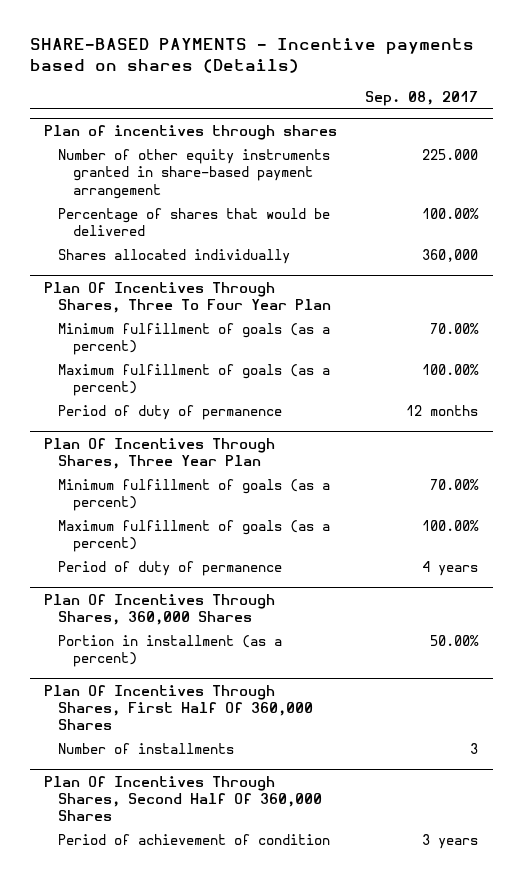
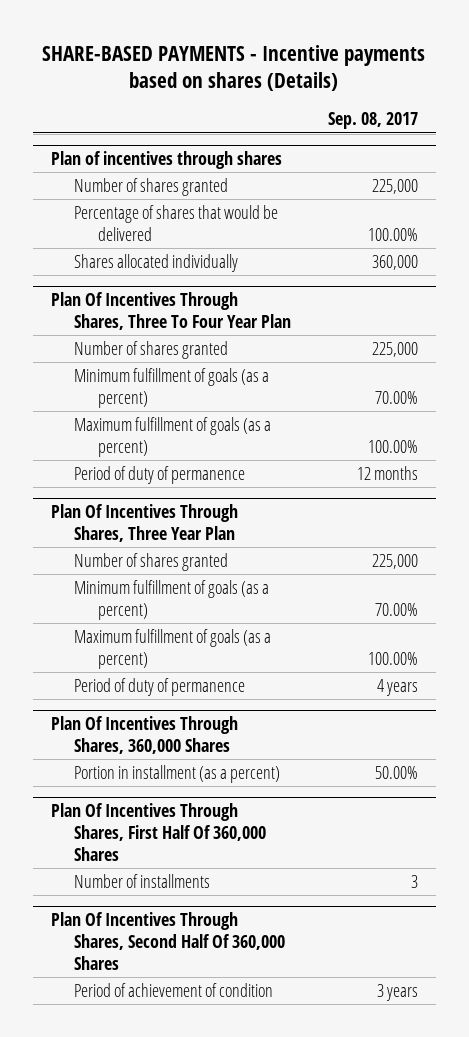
[58,149,331,199] Number of other equity instruments granted in share-based payment arrangement -> [74,177,229,196] Number of shares granted
[422,149,479,161] 225.000 -> [371,178,418,194] 225,000
none -> [74,340,229,359] Number of shares granted
none -> [74,552,229,571] Number of shares granted

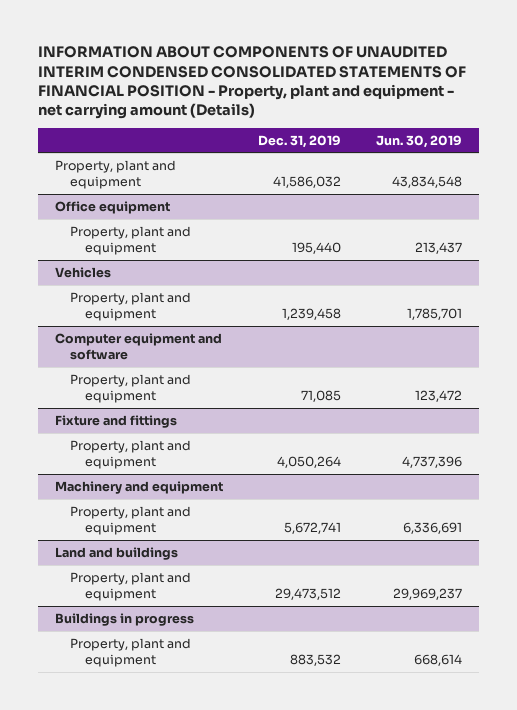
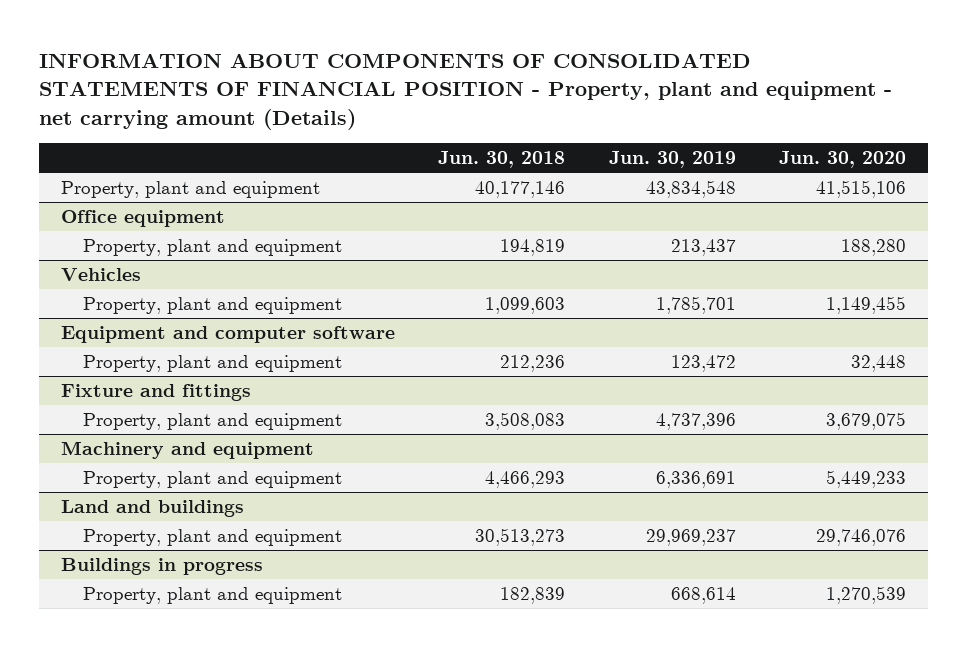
[37,46,466,120] INFORMATION ABOUT COMPONENTS OF UNAUDITED INTERIM CONDENSED CONSOLIDATED STATEMENTS OF FINANCIAL POSITION - Property, plant and equipment - net carrying amount (Details) -> [39,52,893,130] INFORMATION ABOUT COMPONENTS OF CONSOLIDATED STATEMENTS OF FINANCIAL POSITION - Property, plant and equipment - net carrying amount (Details)
[257,134,341,148] Dec. 31, 2019 -> none
none -> [438,151,566,169] Jun. 30, 2018
none -> [779,151,907,169] Jun. 30, 2020
[55,332,223,361] Computer equipment and software -> [60,325,395,343] Equipment and computer software

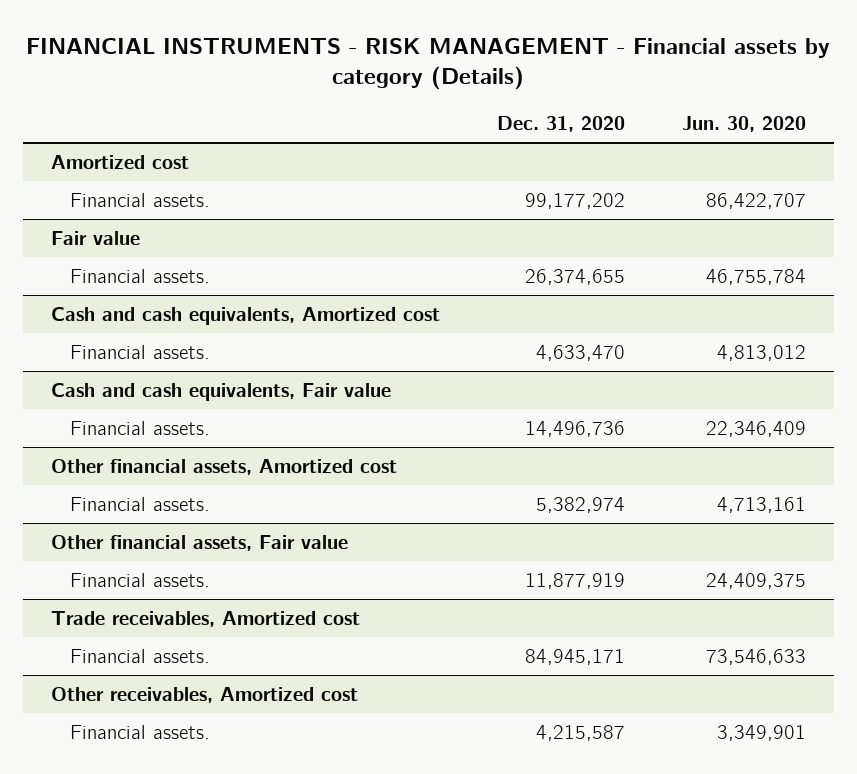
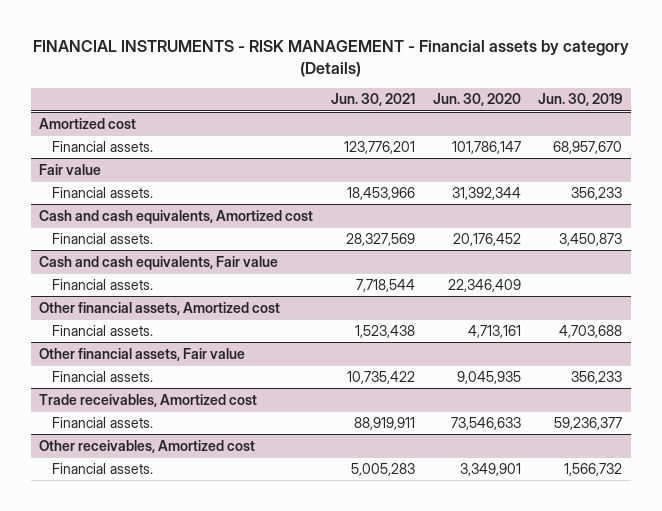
[496,115,625,132] Dec. 31, 2020 -> none
none -> [331,93,416,107] Jun. 30, 2021
none -> [538,93,623,107] Jun. 30, 2019
[705,192,806,209] 86,422,707 -> [451,140,521,154] 101,786,147
[705,268,806,285] 46,755,784 -> [451,186,521,200] 31,392,344
[716,344,806,361] 4,813,012 -> [452,232,521,246] 20,176,452
[705,572,806,589] 24,409,375 -> [456,370,521,384] 9,045,935

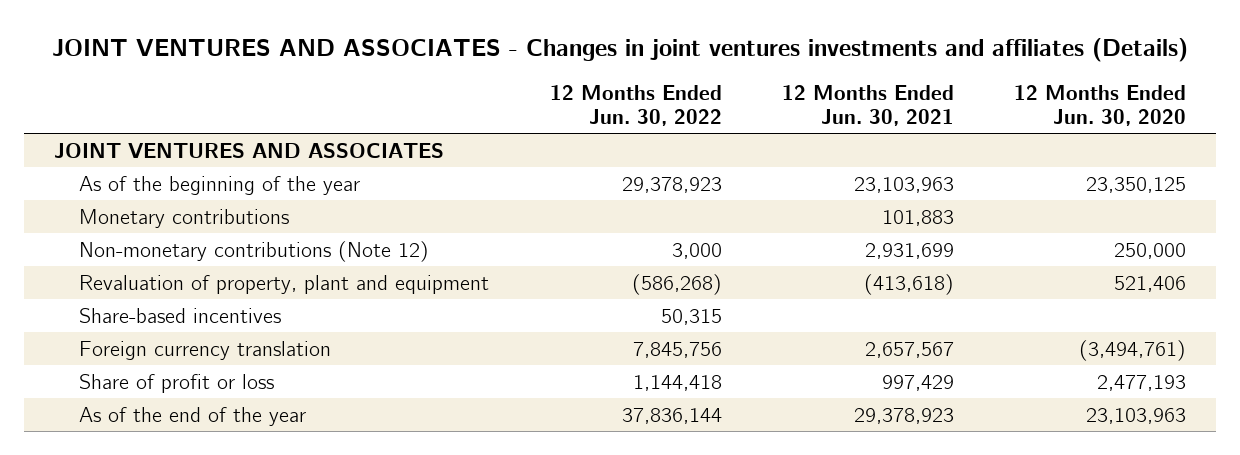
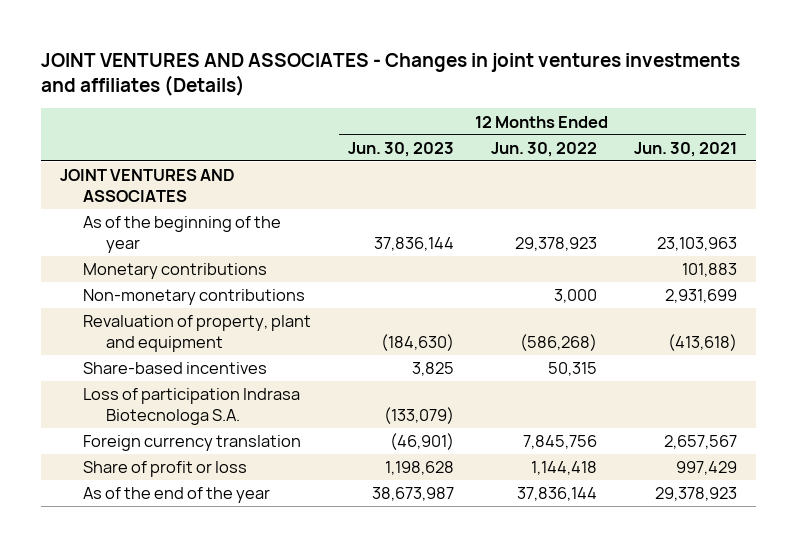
[1014,84,1187,126] 12 Months Ended Jun. 30, 2020 -> none
none -> [347,141,454,157] Jun. 30, 2023
[79,240,430,262] Non-monetary contributions (Note 12) -> [82,289,305,306] Non-monetary contributions
none -> [82,388,300,425] Loss of participation Indrasa Biotecnologa S.A.

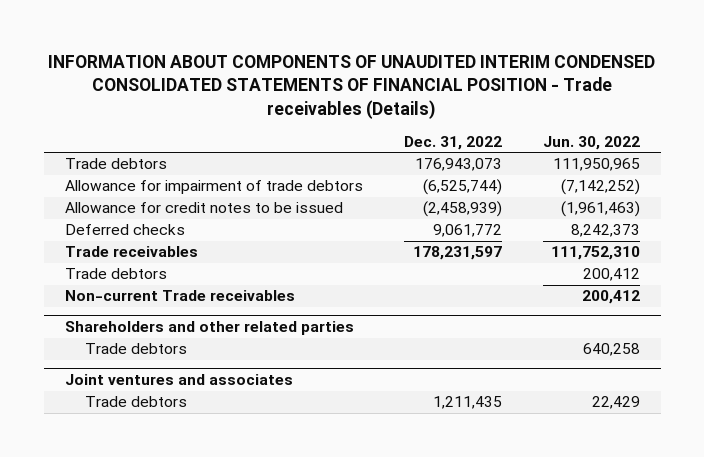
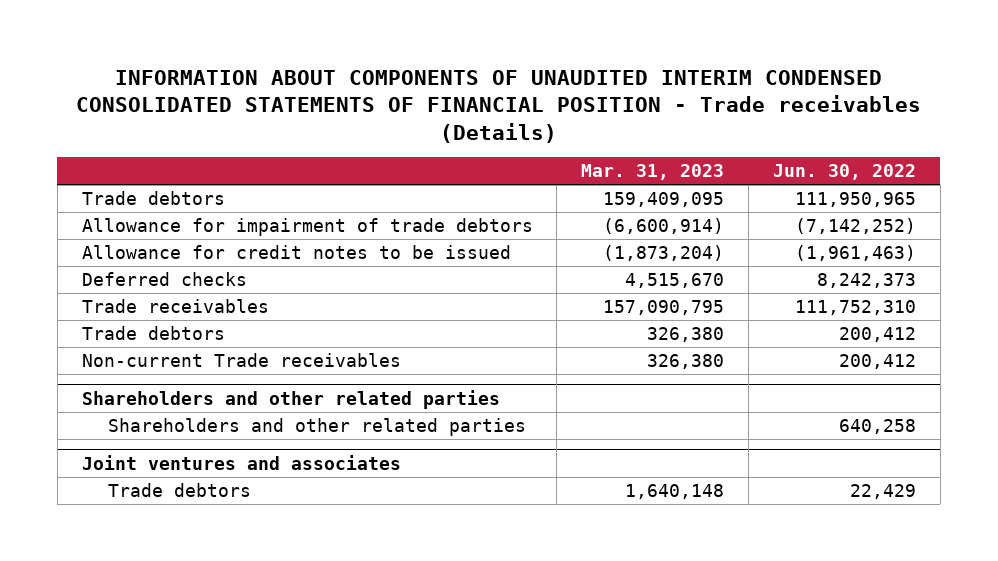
[403,135,502,150] Dec. 31, 2022 -> none
none -> [581,164,725,181] Mar. 31, 2023
[85,343,188,355] Trade debtors -> [107,418,526,437] Shareholders and other related parties

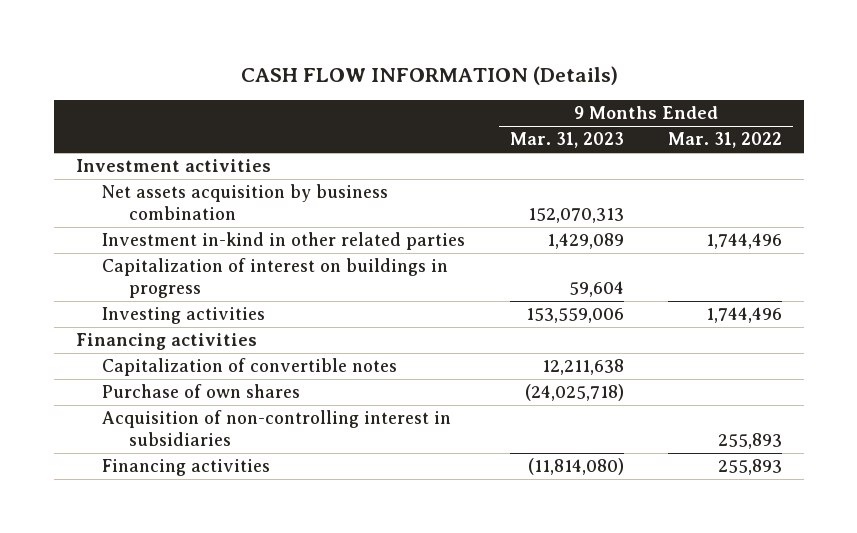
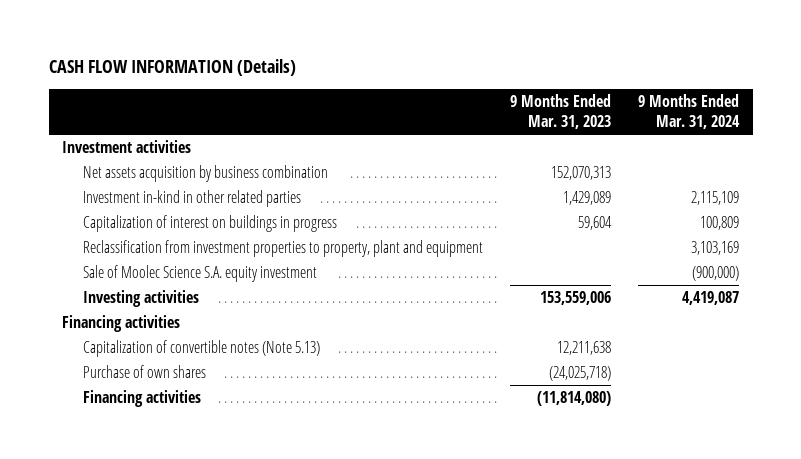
[667,132,782,149] Mar. 31, 2022 -> none
none -> [638,93,741,130] 9 Months Ended Mar. 31, 2024
none -> [83,239,484,257] Reclassification from investment properties to property, plant and equipment
none -> [83,264,318,282] Sale of Moolec Science S.A. equity investment
[102,358,398,377] Capitalization of convertible notes -> [83,339,321,357] Capitalization of convertible notes (Note 5.13)
[102,410,452,447] Acquisition of non-controlling interest in subsidiaries -> none

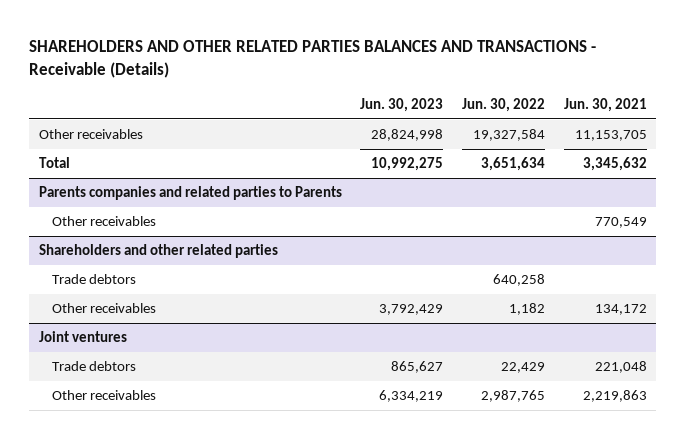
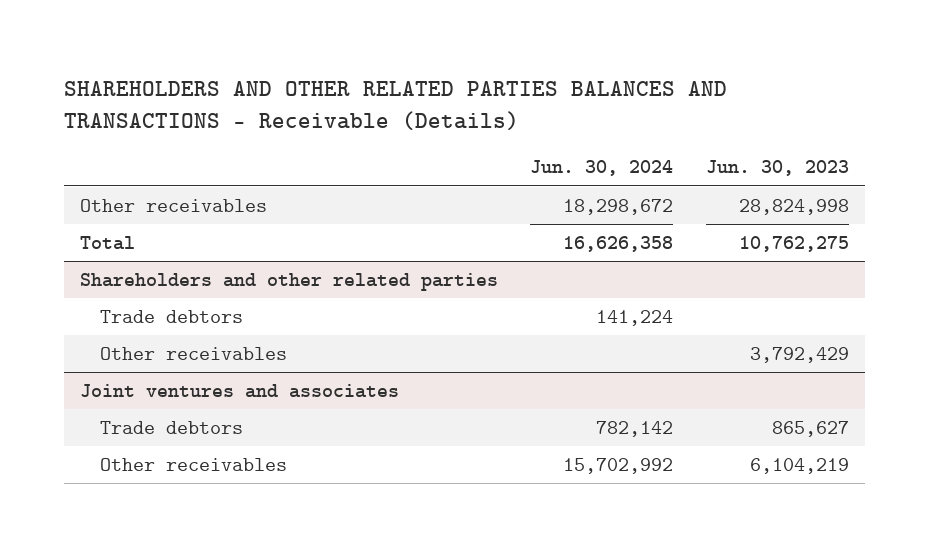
[462,98,546,113] Jun. 30, 2022 -> none
[563,98,647,113] Jun. 30, 2021 -> none
none -> [530,160,674,177] Jun. 30, 2024
[38,186,342,201] Parents companies and related parties to Parents -> none
[52,216,157,227] Other receivables -> none
[371,157,444,172] 10,992,275 -> [738,235,849,252] 10,762,275
[38,331,127,343] Joint ventures -> [80,383,400,398] Joint ventures and associates
[379,390,444,403] 6,334,219 -> [749,457,849,474] 6,104,219

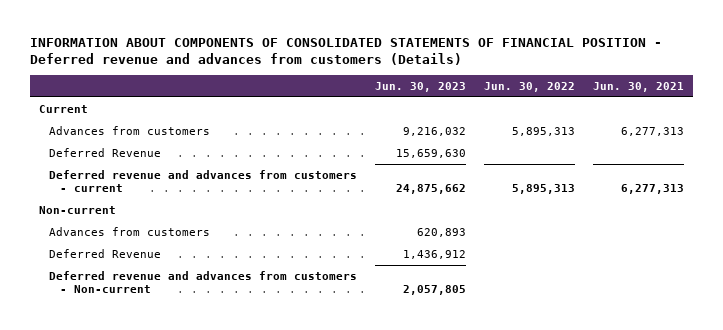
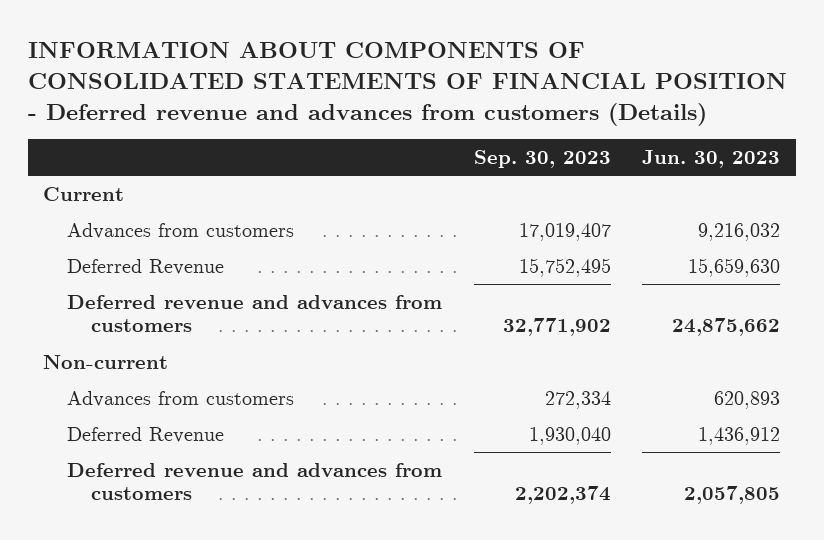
[484,82,576,93] Jun. 30, 2022 -> none
[593,82,685,93] Jun. 30, 2021 -> none
none -> [473,150,611,169] Sep. 30, 2023
[49,169,358,193] Deferred revenue and advances from customers - current -> [67,294,443,333] Deferred revenue and advances from customers
[49,270,358,294] Deferred revenue and advances from customers - Non-current -> [67,462,443,501] Deferred revenue and advances from customers

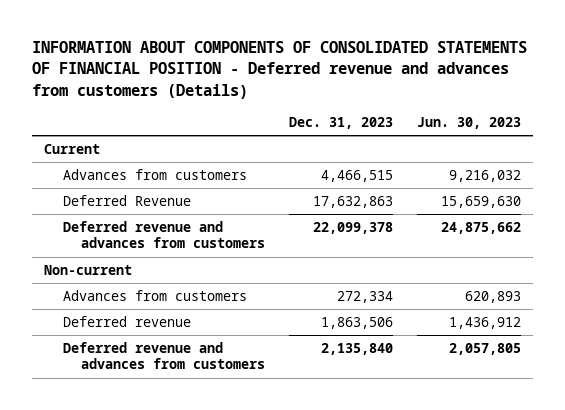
[473,150,611,169] Sep. 30, 2023 -> none
none -> [289,117,394,130] Dec. 31, 2023
[67,426,225,443] Deferred Revenue -> [62,316,191,328] Deferred revenue

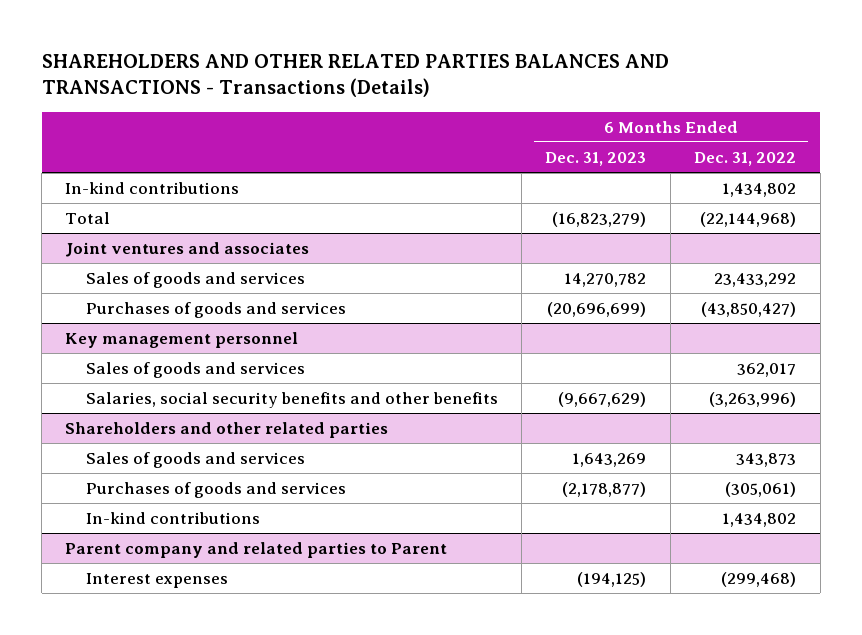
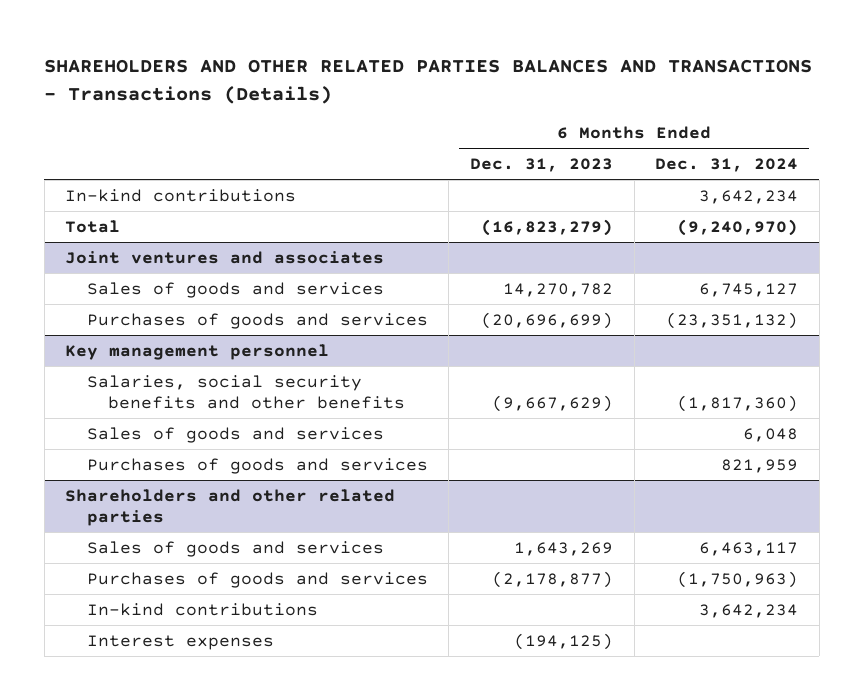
[694,152,797,167] Dec. 31, 2022 -> none
none -> [655,158,799,173] Dec. 31, 2024
[85,362,305,379] Sales of goods and services -> [86,426,384,443] Sales of goods and services
none -> [86,457,428,474] Purchases of goods and services
[65,542,448,559] Parent company and related parties to Parent -> none

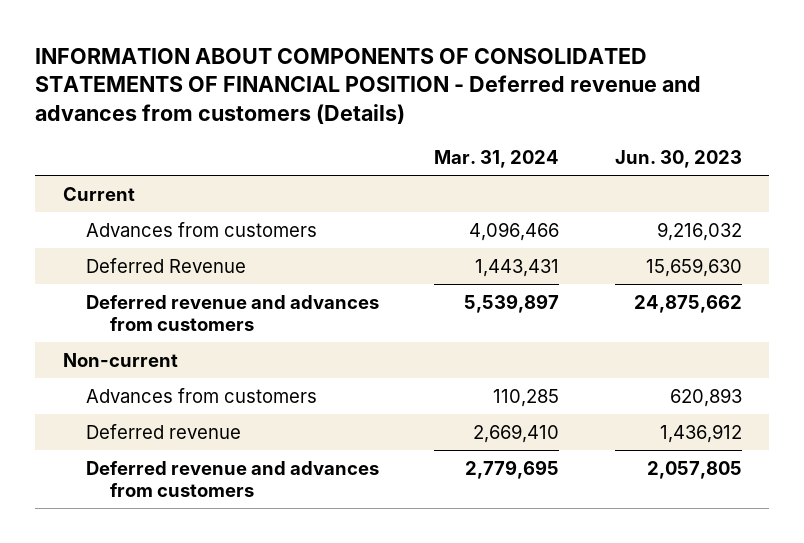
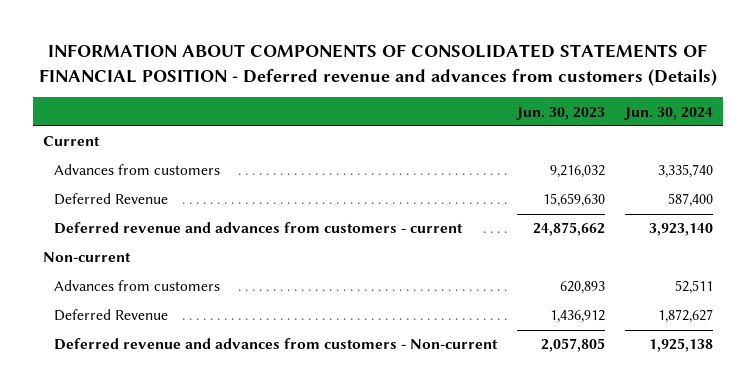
[434,150,560,169] Mar. 31, 2024 -> none
none -> [623,106,713,120] Jun. 30, 2024
[86,294,380,332] Deferred revenue and advances from customers -> [54,222,464,235] Deferred revenue and advances from customers - current
[86,423,242,439] Deferred revenue -> [54,309,169,322] Deferred Revenue
[86,460,380,498] Deferred revenue and advances from customers -> [54,338,499,351] Deferred revenue and advances from customers - Non-current

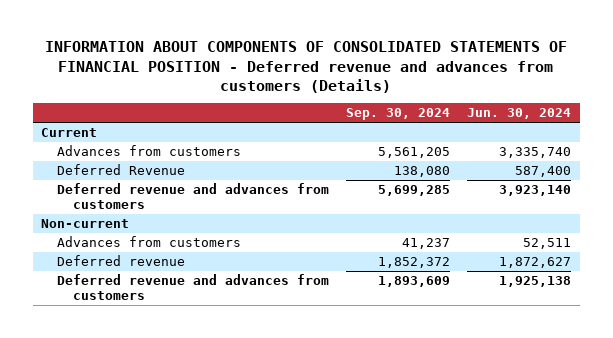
[515,106,605,120] Jun. 30, 2023 -> none
none -> [346,108,451,121] Sep. 30, 2024
[54,222,464,235] Deferred revenue and advances from customers - current -> [57,183,330,209] Deferred revenue and advances from customers
[54,309,169,322] Deferred Revenue -> [57,255,186,267] Deferred revenue
[54,338,499,351] Deferred revenue and advances from customers - Non-current -> [57,274,330,300] Deferred revenue and advances from customers

